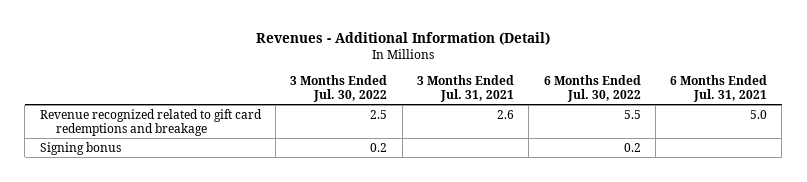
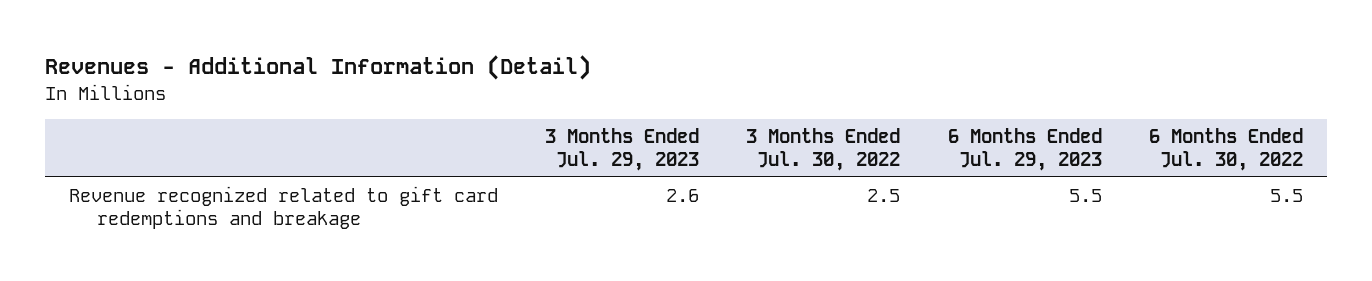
[416,74,514,103] 3 Months Ended Jul. 31, 2021 -> none
[670,74,768,103] 6 Months Ended Jul. 31, 2021 -> none
none -> [545,127,700,172] 3 Months Ended Jul. 29, 2023
none -> [947,127,1102,172] 6 Months Ended Jul. 29, 2023
[39,141,121,155] Signing bonus -> none

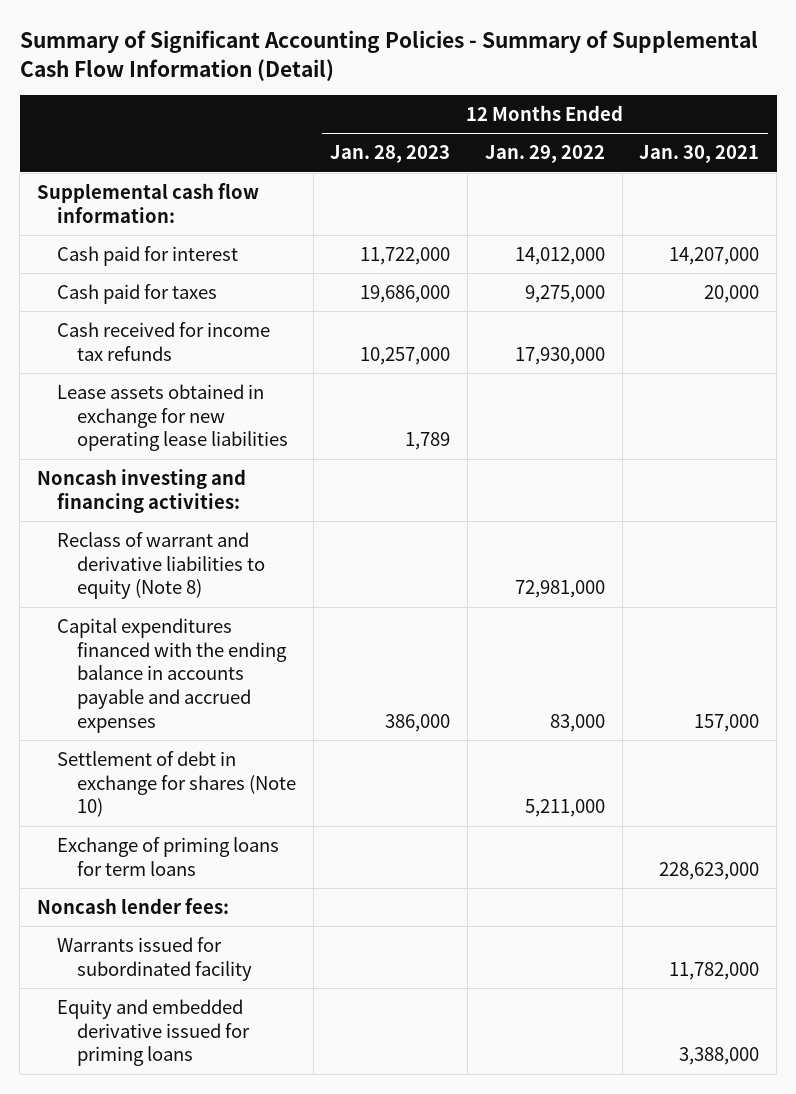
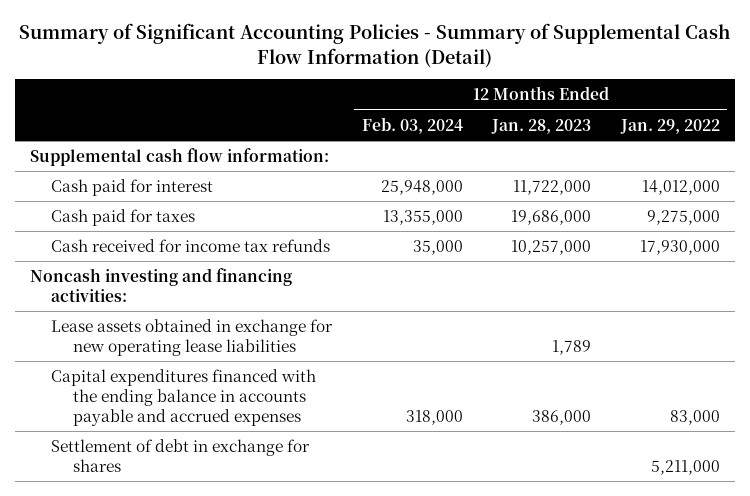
[639,145,760,164] Jan. 30, 2021 -> none
none -> [361,116,463,134] Feb. 03, 2024
[56,531,265,600] Reclass of warrant and derivative liabilities to equity (Note 8) -> none
[56,383,288,452] Lease assets obtained in exchange for new operating lease liabilities -> [51,318,334,356] Lease assets obtained in exchange for new operating lease liabilities
[56,836,279,876] Exchange of priming loans for term loans -> none
[36,897,229,914] Noncash lender fees: -> none
[56,936,252,981] Warrants issued for subordinated facility -> none
[56,998,250,1067] Equity and embedded derivative issued for priming loans -> none
[56,750,296,818] Settlement of debt in exchange for shares (Note 10) -> [51,438,311,472] Settlement of debt in exchange for shares

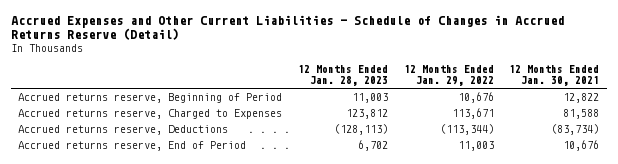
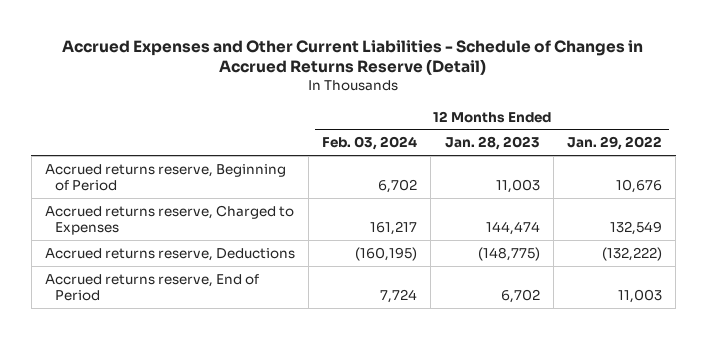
[509,65,600,87] 12 Months Ended Jan. 30, 2021 -> none
none -> [322,136,418,151] Feb. 03, 2024
[346,109,389,120] 123,812 -> [485,220,540,235] 144,474
[451,108,494,120] 113,671 -> [610,220,663,235] 132,549
[334,124,389,136] (128,113) -> [477,246,540,261] (148,775)
[439,124,494,136] (113,344) -> [602,246,663,261] (132,222)

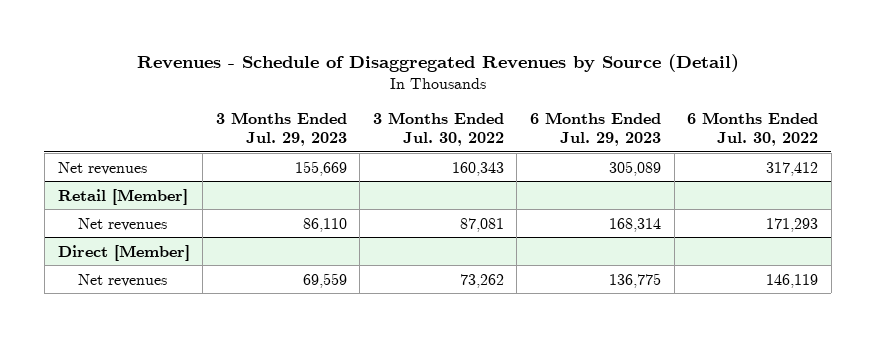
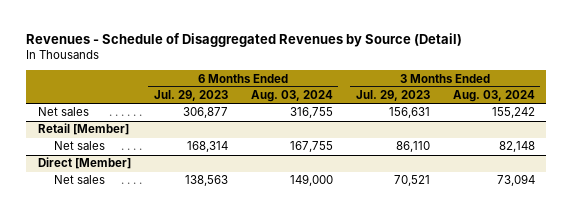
[372,112,504,146] 3 Months Ended Jul. 30, 2022 -> none
[687,112,819,146] 6 Months Ended Jul. 30, 2022 -> none
none -> [250,90,333,103] Aug. 03, 2024
none -> [452,90,535,103] Aug. 03, 2024
[57,161,147,175] Net revenues -> [37,107,89,117] Net sales
[294,160,347,176] 155,669 -> [388,107,430,119] 156,631
[608,160,661,176] 305,089 -> [182,107,228,119] 306,877
[78,217,168,231] Net revenues -> [53,141,105,151] Net sales
[78,273,168,287] Net revenues -> [53,175,105,185] Net sales
[302,272,347,288] 69,559 -> [393,175,430,187] 70,521
[608,272,661,288] 136,775 -> [184,175,228,187] 138,563

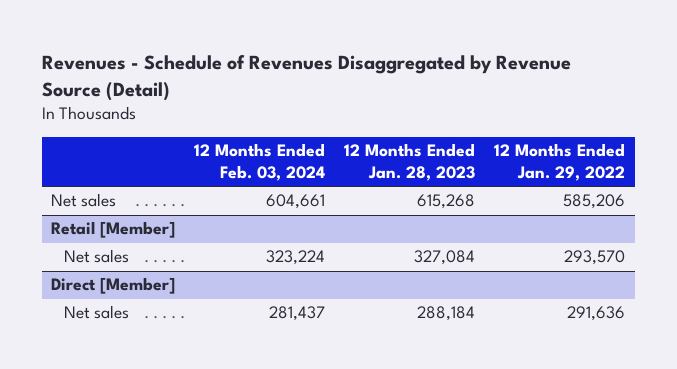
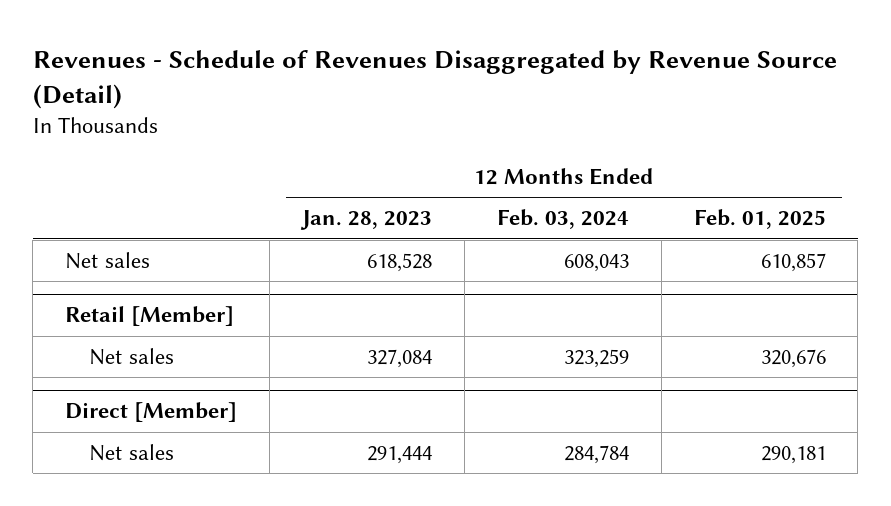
[494,143,626,182] 12 Months Ended Jan. 29, 2022 -> none
none -> [693,209,826,230] Feb. 01, 2025
[266,194,326,210] 604,661 -> [563,253,629,272] 608,043
[417,194,476,210] 615,268 -> [366,252,432,272] 618,528
[266,250,326,266] 323,224 -> [563,348,629,368] 323,259
[269,306,326,322] 281,437 -> [563,444,629,464] 284,784
[417,306,476,322] 288,184 -> [366,445,432,464] 291,444

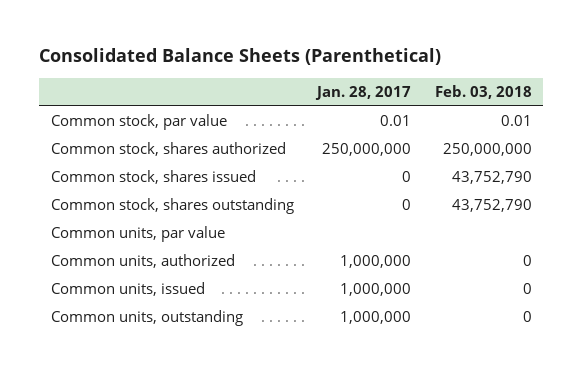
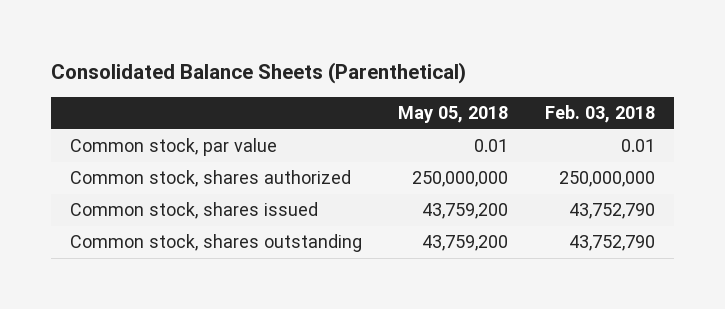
[315,85,412,100] Jan. 28, 2017 -> none
none -> [398,105,509,123] May 05, 2018
[50,226,225,243] Common units, par value -> none
[50,254,235,269] Common units, authorized -> none
[50,282,205,297] Common units, issued -> none
[50,310,243,327] Common units, outstanding -> none

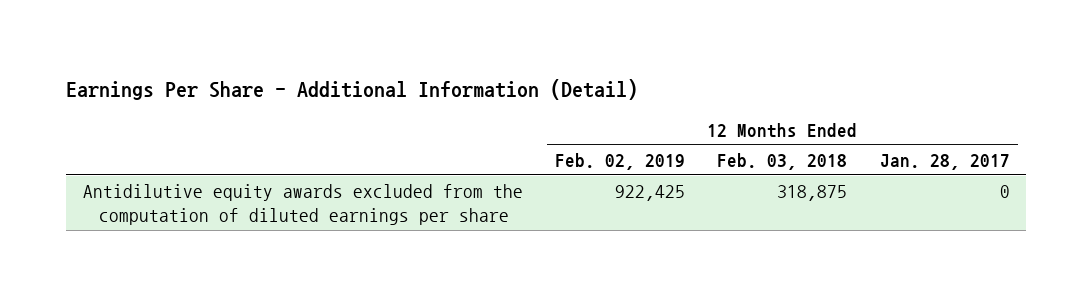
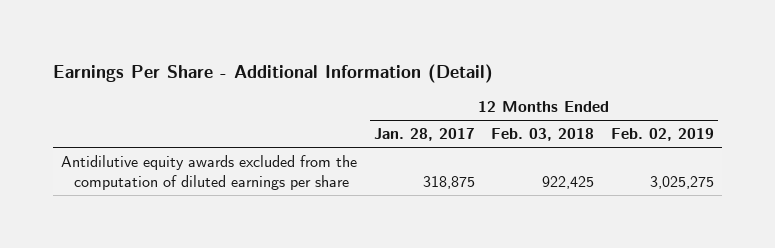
[615,184,686,201] 922,425 -> [649,176,714,190] 3,025,275
[777,184,848,201] 318,875 -> [542,176,595,190] 922,425
[999,184,1010,198] 0 -> [422,176,475,190] 318,875

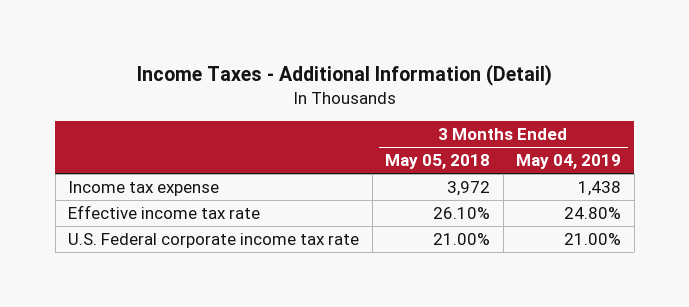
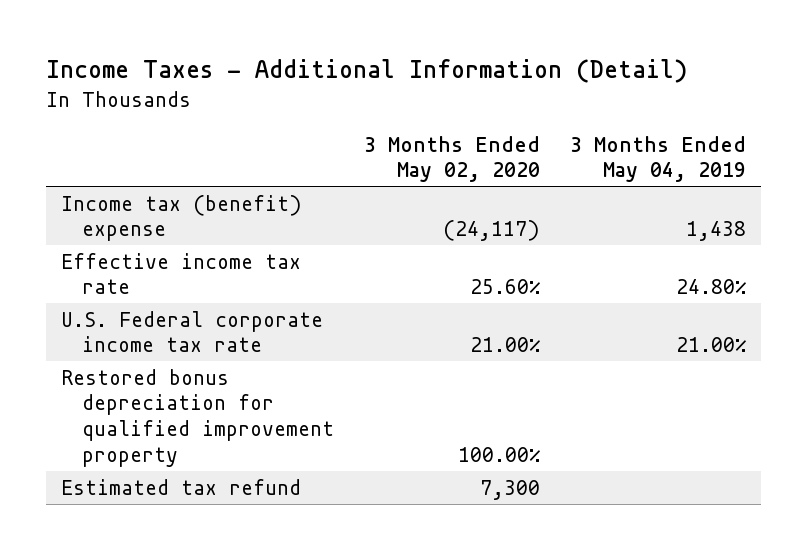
[385,154,491,170] May 05, 2018 -> none
none -> [364,135,541,183] 3 Months Ended May 02, 2020
[68,181,220,197] Income tax expense -> [60,194,302,242] Income tax (benefit) expense
none -> [60,368,335,467] Restored bonus depreciation for qualified improvement property
none -> [60,478,301,495] Estimated tax refund

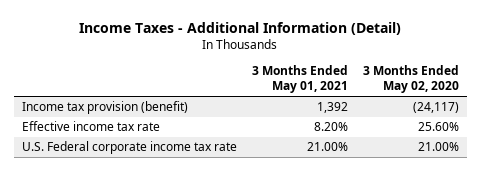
[570,135,747,183] 3 Months Ended May 04, 2019 -> none
none -> [251,65,348,94] 3 Months Ended May 01, 2021
[60,194,302,242] Income tax (benefit) expense -> [21,101,188,115] Income tax provision (benefit)
[60,368,335,467] Restored bonus depreciation for qualified improvement property -> none
[60,478,301,495] Estimated tax refund -> none

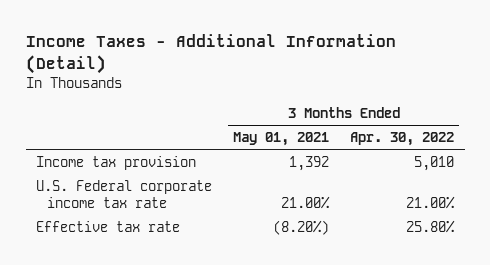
[363,65,460,94] 3 Months Ended May 02, 2020 -> none
none -> [350,132,455,147] Apr. 30, 2022
[21,121,160,132] Effective income tax rate -> none
[21,101,188,115] Income tax provision (benefit) -> [36,155,197,170] Income tax provision
none -> [36,220,181,232] Effective tax rate

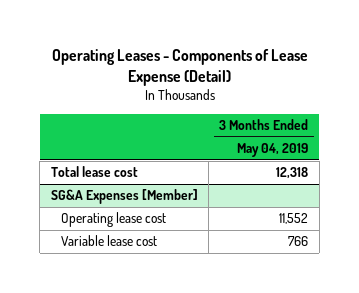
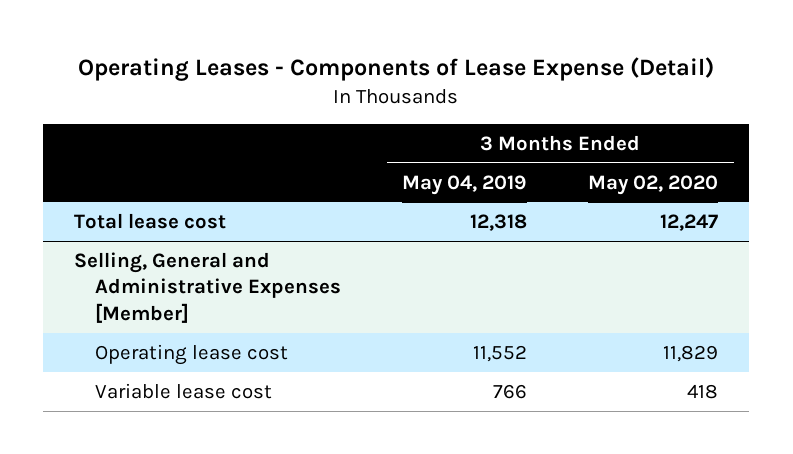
none -> [588,174,719,195] May 02, 2020
[50,189,198,205] SG&A Expenses [Member] -> [74,251,341,323] Selling, General and Administrative Expenses [Member]

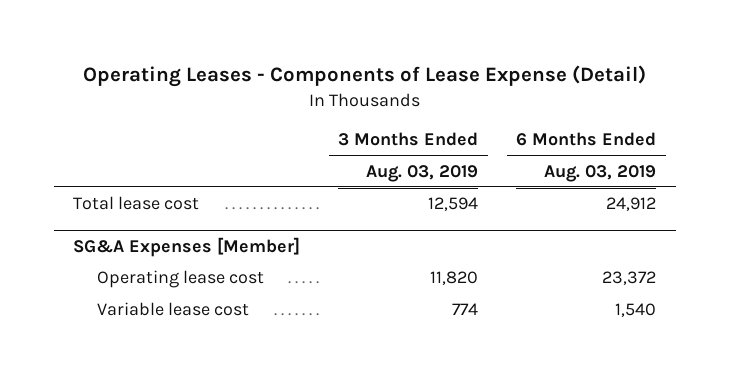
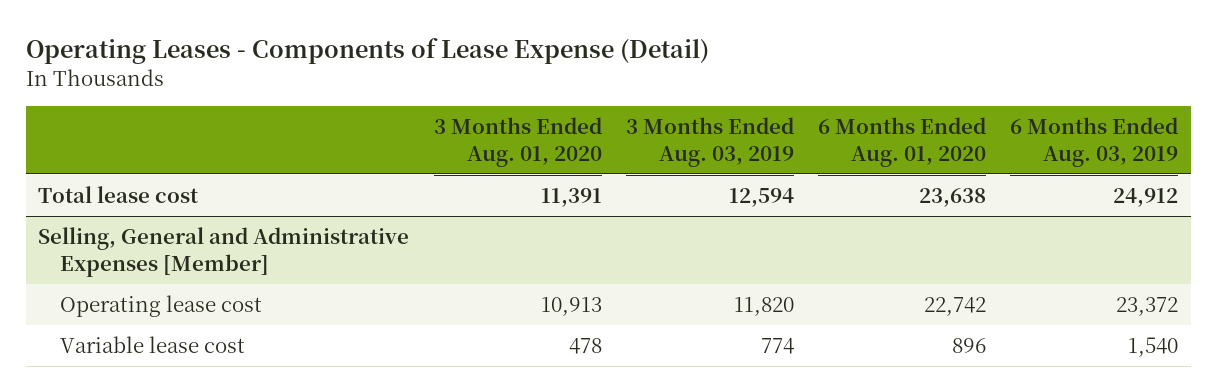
none -> [433,117,602,167] 3 Months Ended Aug. 01, 2020
none -> [818,117,987,167] 6 Months Ended Aug. 01, 2020
[72,236,300,257] SG&A Expenses [Member] -> [38,227,410,277] Selling, General and Administrative Expenses [Member]

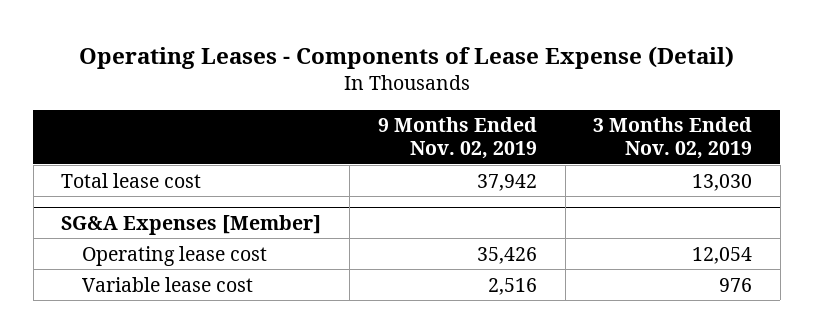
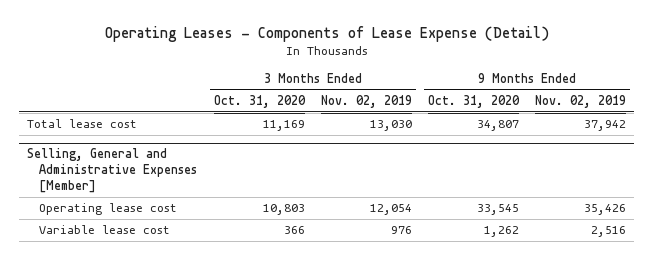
none -> [213,94,306,108] Oct. 31, 2020
none -> [428,94,521,108] Oct. 31, 2020
[61,214,322,235] SG&A Expenses [Member] -> [26,148,198,194] Selling, General and Administrative Expenses [Member]

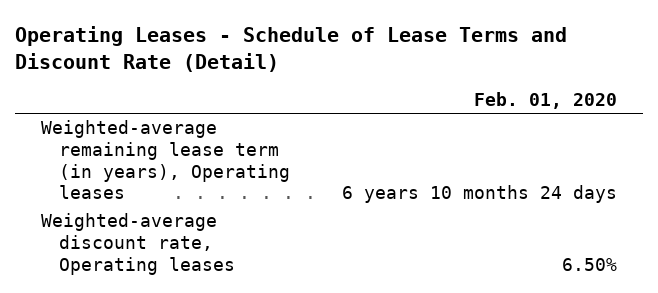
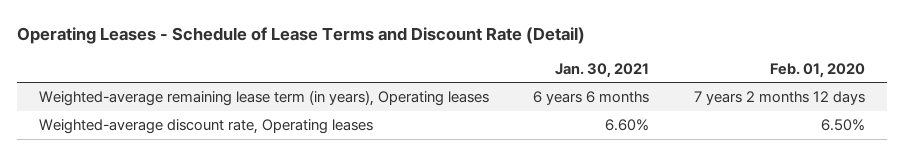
none -> [555,62,650,78] Jan. 30, 2021
[342,185,618,204] 6 years 10 months 24 days -> [693,91,865,106] 7 years 2 months 12 days

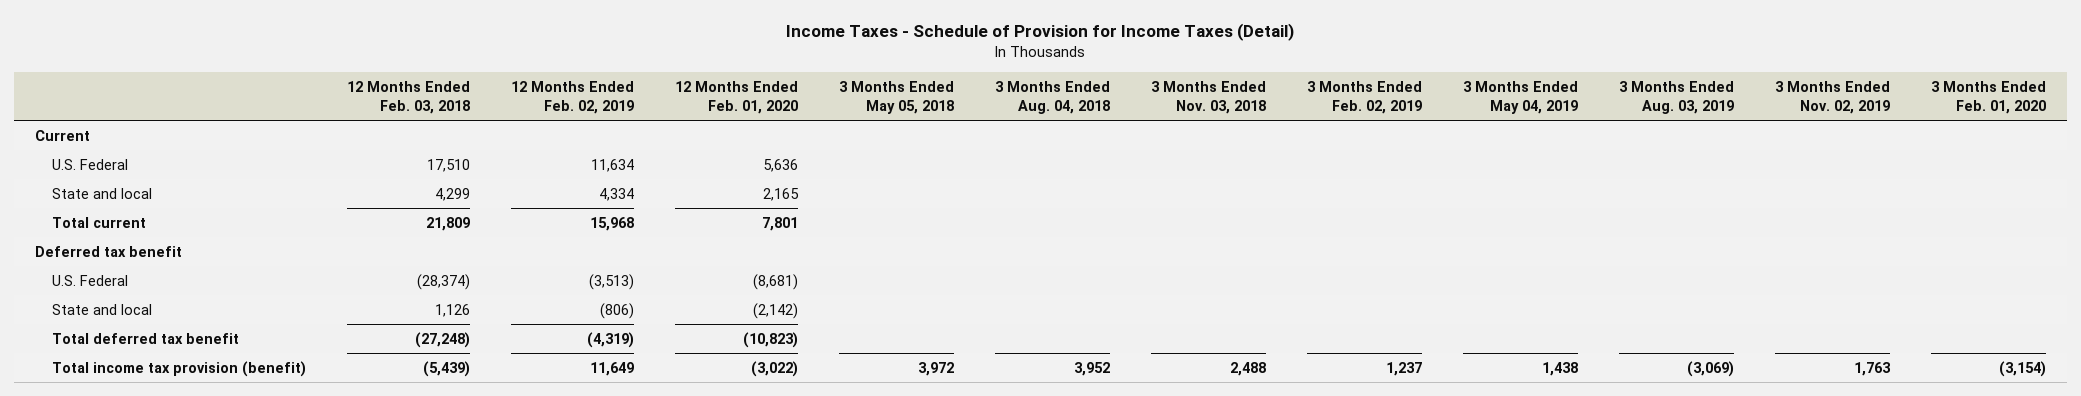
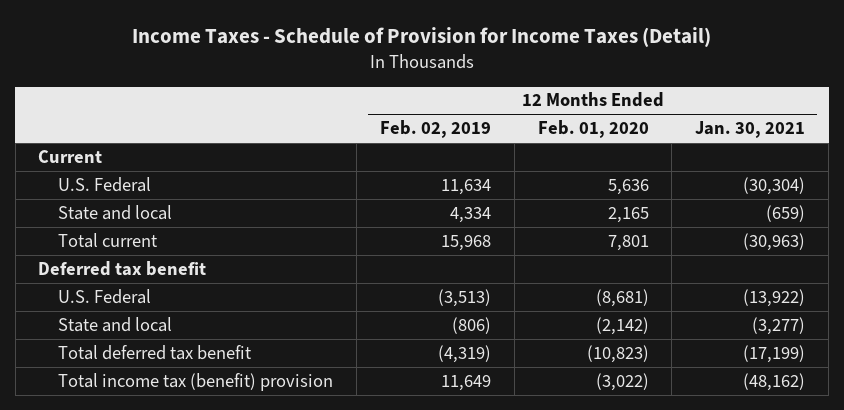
[347,80,471,114] 12 Months Ended Feb. 03, 2018 -> none
[839,80,955,114] 3 Months Ended May 05, 2018 -> none
[995,80,1111,114] 3 Months Ended Aug. 04, 2018 -> none
[1151,80,1267,114] 3 Months Ended Nov. 03, 2018 -> none
[1307,80,1423,114] 3 Months Ended Feb. 02, 2019 -> none
[1463,80,1579,114] 3 Months Ended May 04, 2019 -> none
[1619,80,1735,114] 3 Months Ended Aug. 03, 2019 -> none
[1775,80,1891,114] 3 Months Ended Nov. 02, 2019 -> none
[1931,80,2047,114] 3 Months Ended Feb. 01, 2020 -> none
none -> [695,121,806,139] Jan. 30, 2021
[52,360,307,377] Total income tax provision (benefit) -> [57,372,333,391] Total income tax (benefit) provision

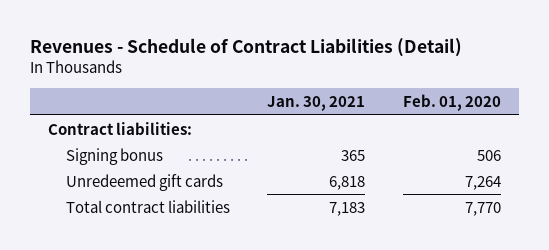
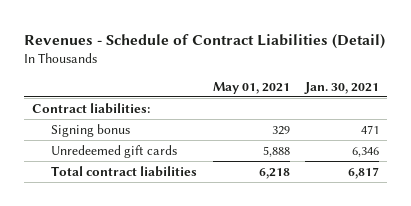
[402,93,501,111] Feb. 01, 2020 -> none
none -> [212,81,290,94] May 01, 2021
[341,149,366,161] 365 -> [361,124,380,134] 471
[329,175,366,190] 6,818 -> [352,146,380,157] 6,346
[329,201,366,216] 7,183 -> [348,166,380,179] 6,817

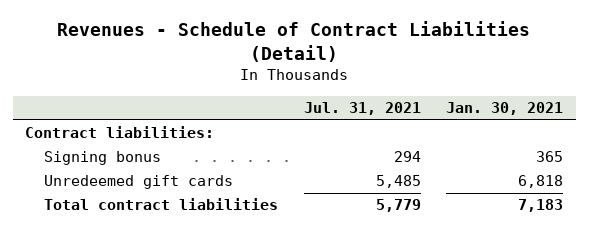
[212,81,290,94] May 01, 2021 -> none
none -> [303,102,421,116] Jul. 31, 2021
[361,124,380,134] 471 -> [536,151,564,163] 365
[352,146,380,157] 6,346 -> [518,175,564,189] 6,818
[348,166,380,179] 6,817 -> [518,199,564,213] 7,183

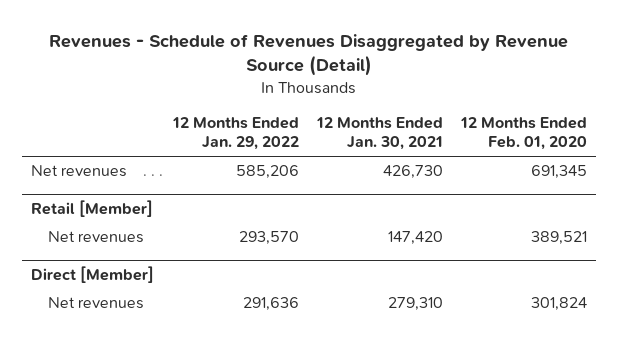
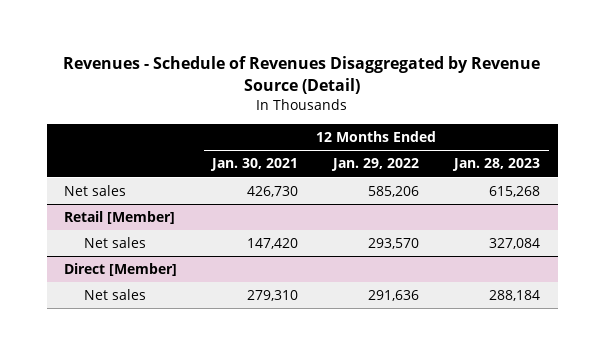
[459,116,587,151] 12 Months Ended Feb. 01, 2020 -> none
none -> [452,158,541,172] Jan. 28, 2023
[31,165,128,178] Net revenues -> [64,185,127,197] Net sales
[48,231,145,244] Net revenues -> [83,237,146,249] Net sales
[48,297,145,310] Net revenues -> [83,289,146,301] Net sales

